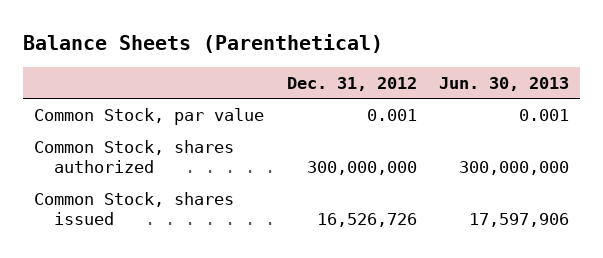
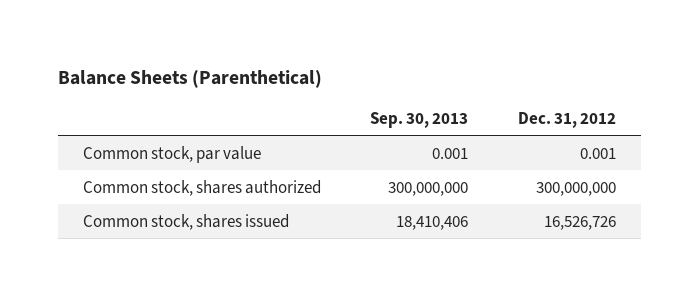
[438,76,569,91] Jun. 30, 2013 -> none
none -> [370,111,469,128] Sep. 30, 2013
[34,108,265,126] Common Stock, par value -> [82,145,261,163] Common stock, par value
[34,140,235,174] Common Stock, shares authorized -> [82,179,321,196] Common stock, shares authorized
[34,192,235,226] Common Stock, shares issued -> [82,213,289,230] Common stock, shares issued

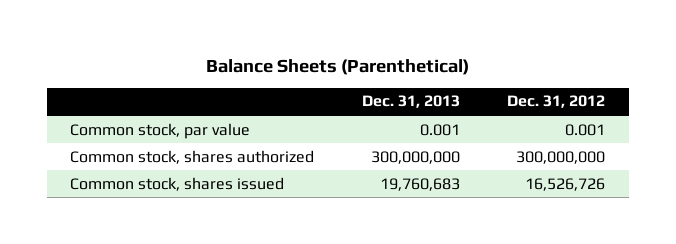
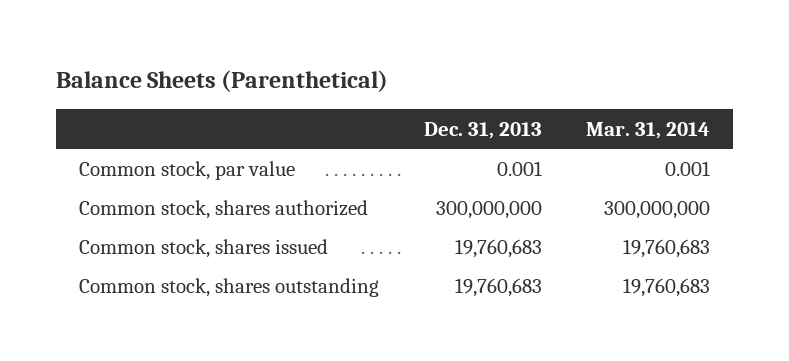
[507,95,606,109] Dec. 31, 2012 -> none
none -> [586,121,711,139] Mar. 31, 2014
none -> [78,277,379,297] Common stock, shares outstanding

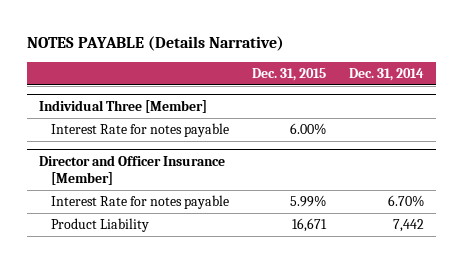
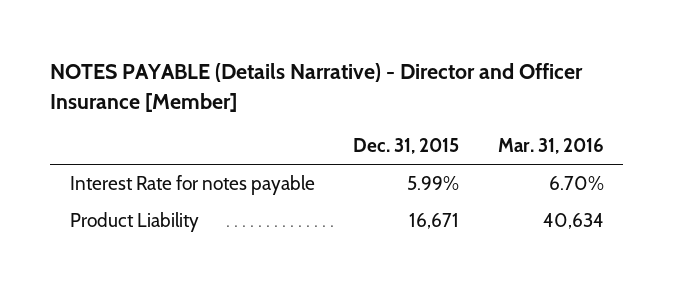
[27,36,285,52] NOTES PAYABLE (Details Narrative) -> [50,63,584,112] NOTES PAYABLE (Details Narrative) - Director and Officer Insurance [Member]
[349,67,425,81] Dec. 31, 2014 -> none
none -> [497,138,604,155] Mar. 31, 2016
[38,99,207,113] Individual Three [Member] -> none
[51,123,230,138] Interest Rate for notes payable -> none
[38,154,225,185] Director and Officer Insurance [Member] -> none

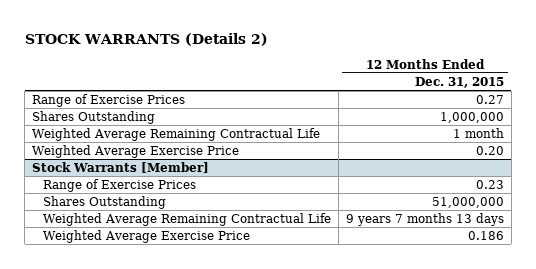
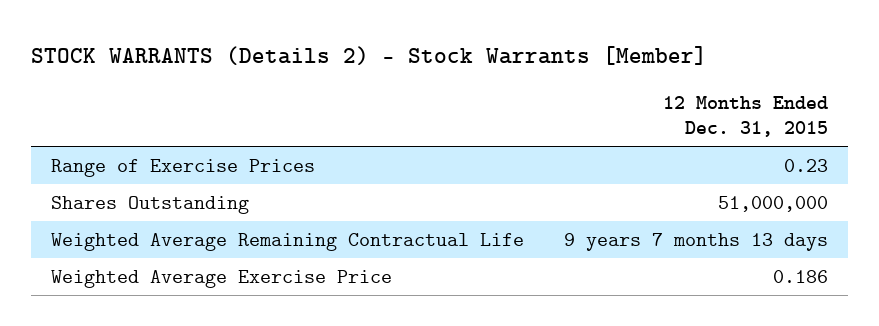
[24,32,268,46] STOCK WARRANTS (Details 2) -> [30,46,707,66] STOCK WARRANTS (Details 2) - Stock Warrants [Member]
[32,94,186,108] Range of Exercise Prices -> none
[32,111,156,125] Shares Outstanding -> none
[32,128,321,142] Weighted Average Remaining Contractual Life -> none
[32,145,240,159] Weighted Average Exercise Price -> none
[32,162,210,174] Stock Warrants [Member] -> none

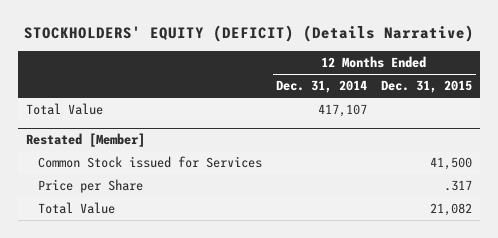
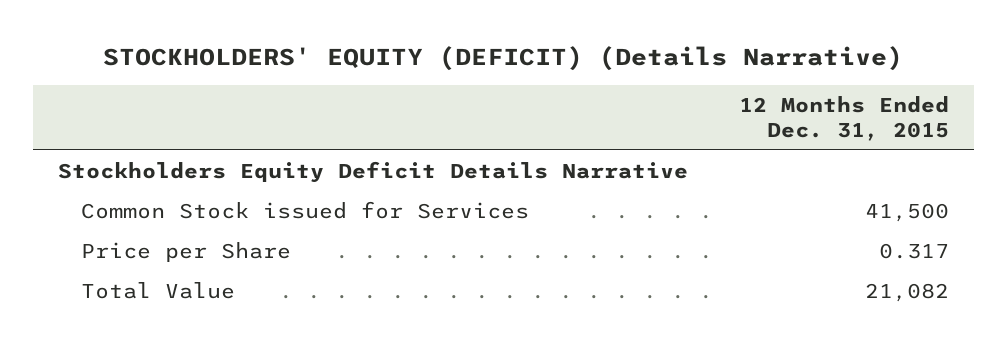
[276,80,368,94] Dec. 31, 2014 -> none
[25,102,103,115] Total Value -> none
[25,133,145,148] Restated [Member] -> none
none -> [58,161,689,184] Stockholders Equity Deficit Details Narrative
[444,179,473,191] .317 -> [878,243,949,260] 0.317

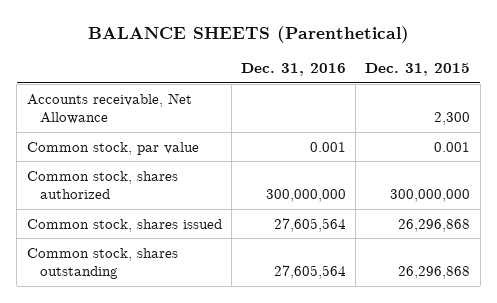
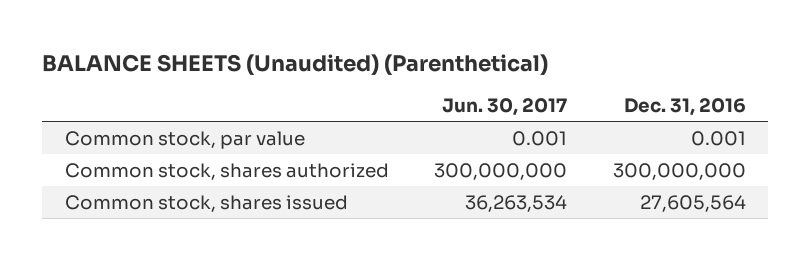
[87,26,409,44] BALANCE SHEETS (Parenthetical) -> [42,53,549,75] BALANCE SHEETS (Unaudited) (Parenthetical)
[365,62,471,76] Dec. 31, 2015 -> none
none -> [442,98,568,117] Jun. 30, 2017
[26,92,192,124] Accounts receivable, Net Allowance -> none
[26,247,178,279] Common stock, shares outstanding -> none

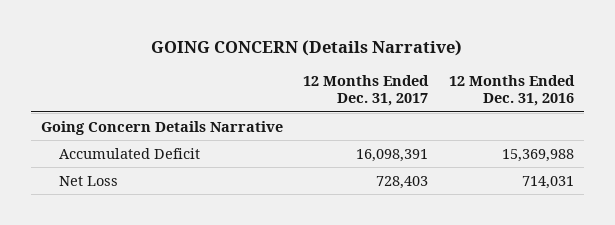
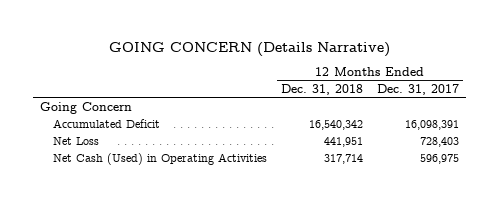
[448,75,575,107] 12 Months Ended Dec. 31, 2016 -> none
none -> [280,83,363,95] Dec. 31, 2018
[40,120,283,135] Going Concern Details Narrative -> [40,101,133,114] Going Concern
none -> [52,152,267,165] Net Cash (Used) in Operating Activities

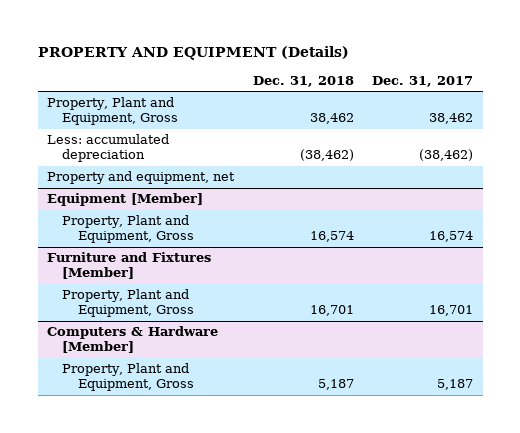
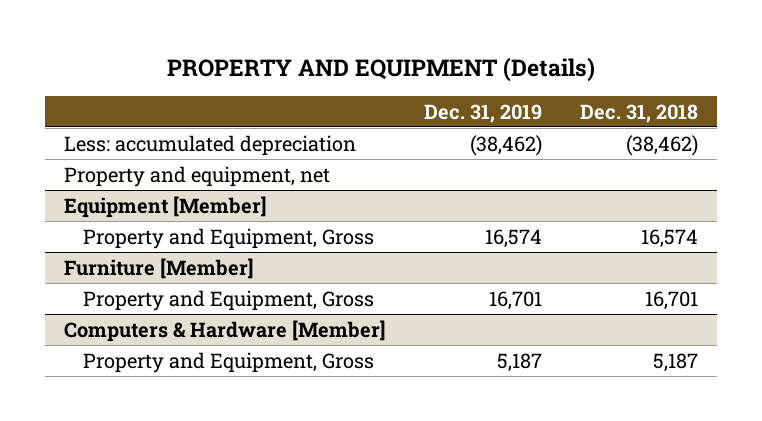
[372,75,474,87] Dec. 31, 2017 -> none
none -> [423,103,542,123] Dec. 31, 2019
[47,97,179,126] Property, Plant and Equipment, Gross -> none
[62,215,194,244] Property, Plant and Equipment, Gross -> [83,227,375,249] Property and Equipment, Gross
[47,252,212,280] Furniture and Fixtures [Member] -> [63,257,254,279] Furniture [Member]
[62,289,194,318] Property, Plant and Equipment, Gross -> [83,289,375,311] Property and Equipment, Gross
[62,363,194,392] Property, Plant and Equipment, Gross -> [83,351,375,373] Property and Equipment, Gross

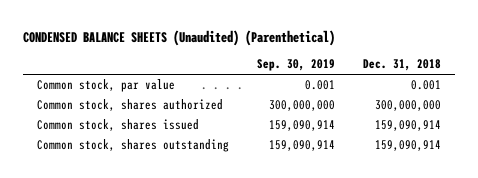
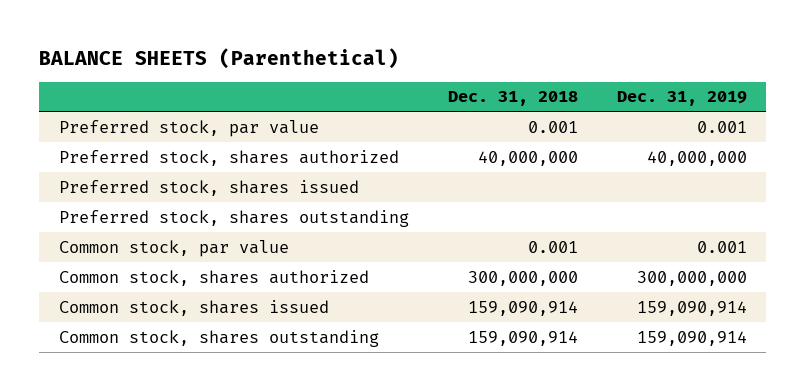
[22,29,335,46] CONDENSED BALANCE SHEETS (Unaudited) (Parenthetical) -> [38,47,399,69] BALANCE SHEETS (Parenthetical)
[257,59,336,72] Sep. 30, 2019 -> none
none -> [616,91,747,107] Dec. 31, 2019
none -> [58,119,319,137] Preferred stock, par value
none -> [58,149,399,166] Preferred stock, shares authorized
none -> [58,179,359,196] Preferred stock, shares issued
none -> [58,209,409,227] Preferred stock, shares outstanding

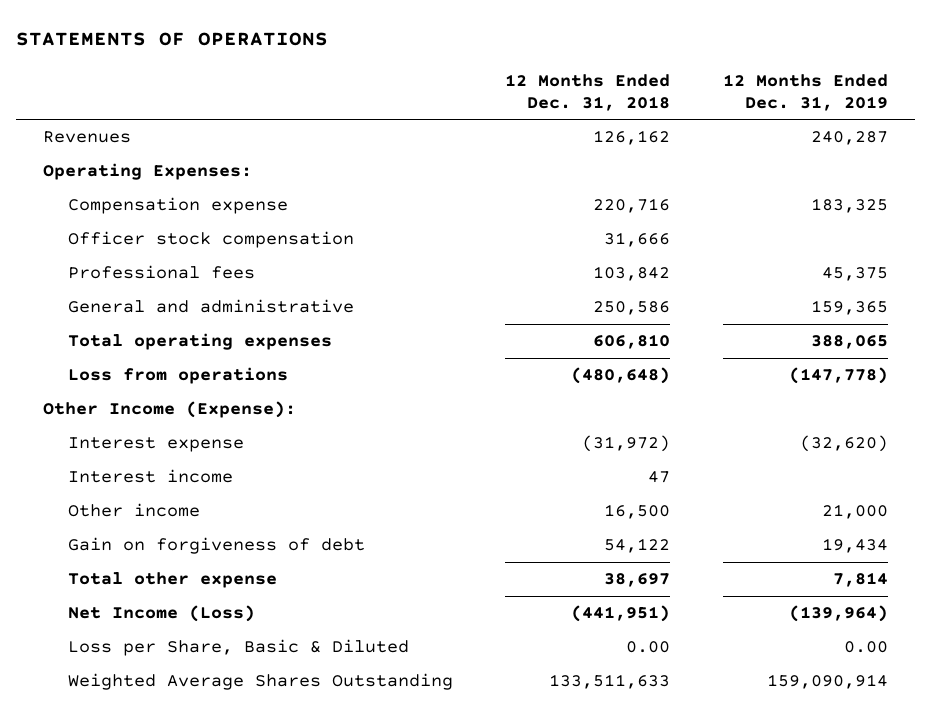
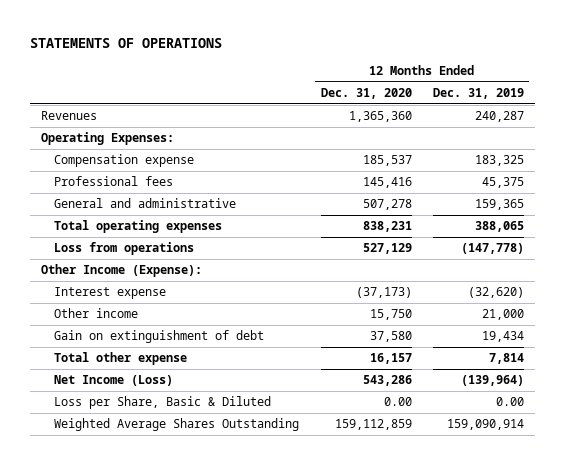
[505,73,671,111] 12 Months Ended Dec. 31, 2018 -> none
none -> [320,88,412,100] Dec. 31, 2020
[67,231,354,249] Officer stock compensation -> none
[67,469,233,484] Interest income -> none
[67,537,365,555] Gain on forgiveness of debt -> [54,330,265,344] Gain on extinguishment of debt

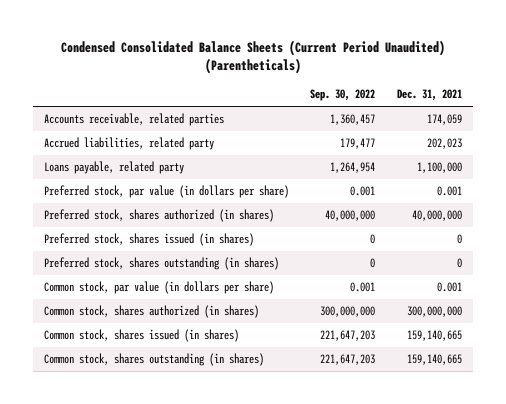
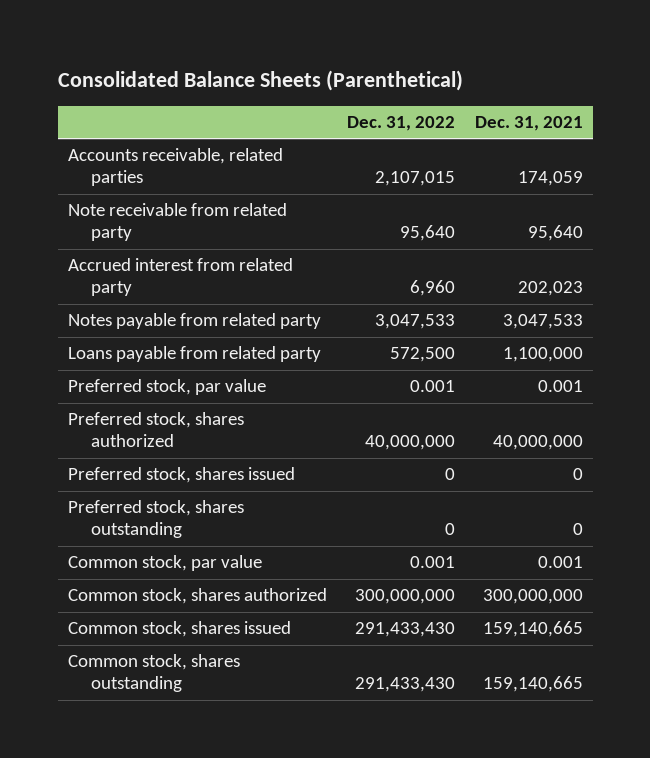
[60,39,445,75] Condensed Consolidated Balance Sheets (Current Period Unaudited) (Parentheticals) -> [57,69,463,91] Consolidated Balance Sheets (Parenthetical)
[310,89,376,102] Sep. 30, 2022 -> none
none -> [346,116,455,132] Dec. 31, 2022
none -> [67,203,287,242] Note receivable from related party
[44,137,215,151] Accrued liabilities, related party -> [67,258,293,297] Accrued interest from related party
none -> [67,313,321,330] Notes payable from related party
[44,161,185,175] Loans payable, related party -> [67,346,321,363] Loans payable from related party
[44,185,290,199] Preferred stock, par value (in dollars per share) -> [67,379,266,396] Preferred stock, par value
[44,209,275,223] Preferred stock, shares authorized (in shares) -> [67,412,244,448] Preferred stock, shares authorized
[44,233,255,247] Preferred stock, shares issued (in shares) -> [67,467,295,484] Preferred stock, shares issued
[44,257,280,271] Preferred stock, shares outstanding (in shares) -> [67,500,244,539] Preferred stock, shares outstanding
[44,281,275,295] Common stock, par value (in dollars per share) -> [67,555,262,572] Common stock, par value
[44,305,260,319] Common stock, shares authorized (in shares) -> [67,588,327,605] Common stock, shares authorized
[44,329,240,343] Common stock, shares issued (in shares) -> [67,621,291,638] Common stock, shares issued
[44,353,265,367] Common stock, shares outstanding (in shares) -> [67,654,240,693] Common stock, shares outstanding

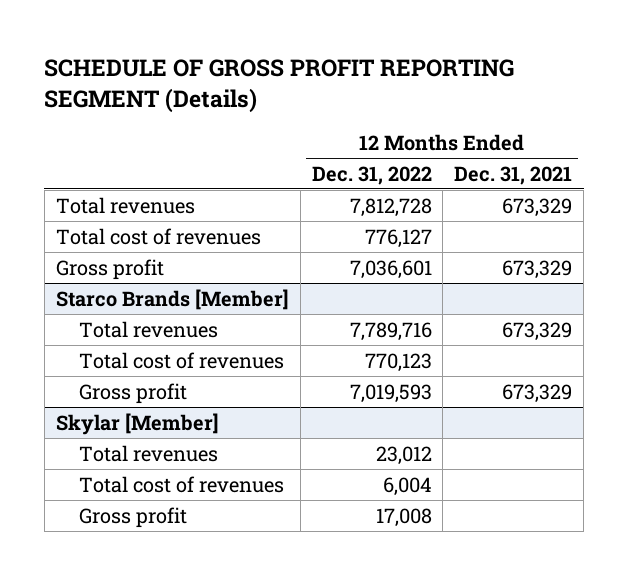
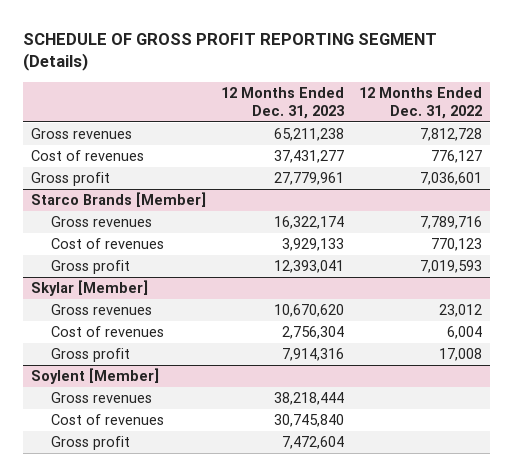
[454,165,573,185] Dec. 31, 2021 -> none
none -> [220,87,344,119] 12 Months Ended Dec. 31, 2023
[55,196,195,214] Total revenues -> [30,128,132,140] Gross revenues
[55,227,261,245] Total cost of revenues -> [30,150,144,162] Cost of revenues
[79,320,219,338] Total revenues -> [51,216,153,228] Gross revenues
[79,351,285,369] Total cost of revenues -> [51,238,165,250] Cost of revenues
[79,444,219,462] Total revenues -> [51,304,153,316] Gross revenues
[79,475,285,493] Total cost of revenues -> [51,326,165,338] Cost of revenues
none -> [30,368,159,385] Soylent [Member]
none -> [51,392,153,404] Gross revenues
none -> [51,414,165,426] Cost of revenues
none -> [51,436,131,451] Gross profit

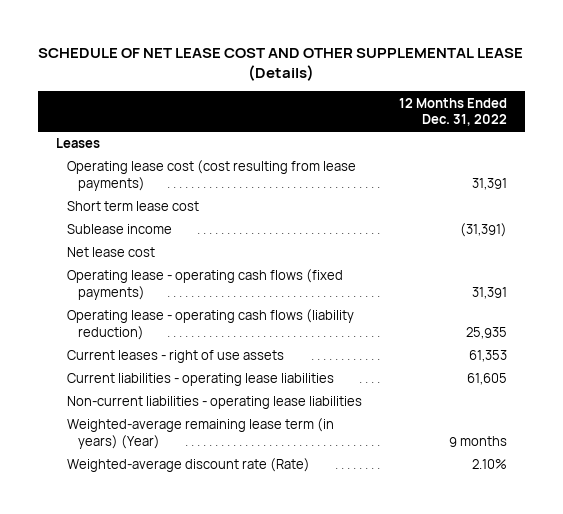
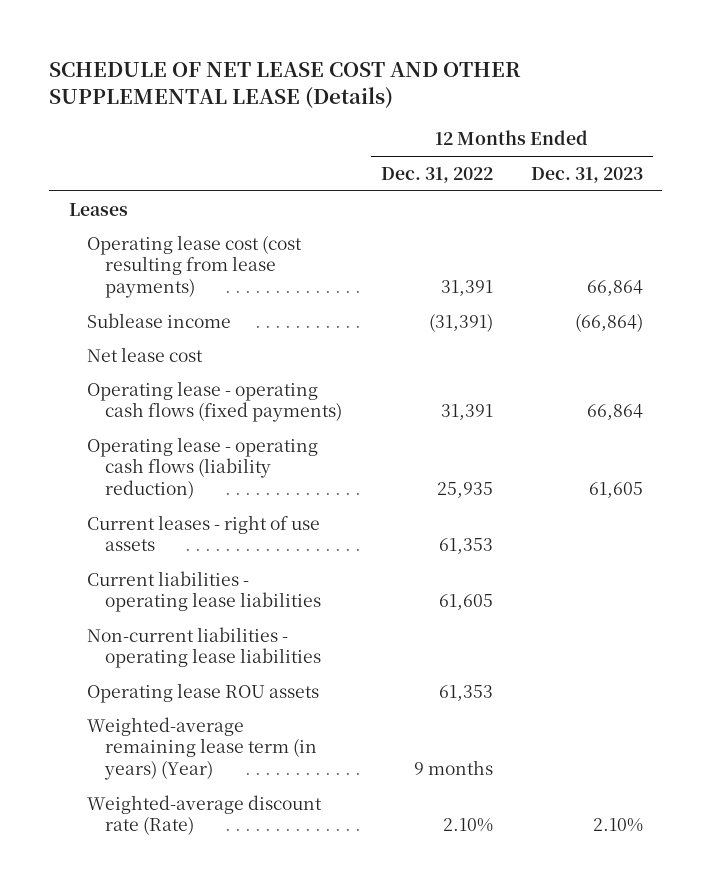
none -> [531,166,644,183] Dec. 31, 2023
[67,201,200,212] Short term lease cost -> none
none -> [86,682,319,703] Operating lease ROU assets

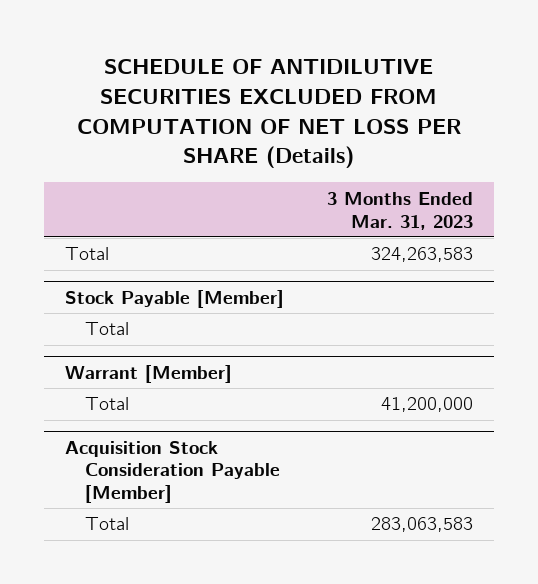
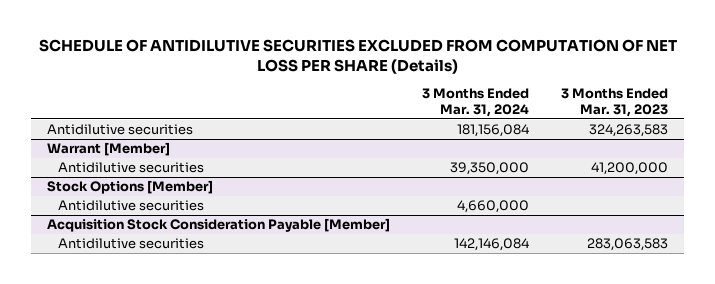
none -> [422,88,530,118] 3 Months Ended Mar. 31, 2024
[65,289,285,308] Stock Payable [Member] -> none
[84,322,129,336] Total -> none
[65,247,110,261] Total -> [47,124,194,136] Antidilutive securities
[84,397,129,411] Total -> [57,162,204,174] Antidilutive securities
none -> [47,180,214,195] Stock Options [Member]
none -> [57,200,204,212] Antidilutive securities
[84,517,129,531] Total -> [57,238,204,250] Antidilutive securities

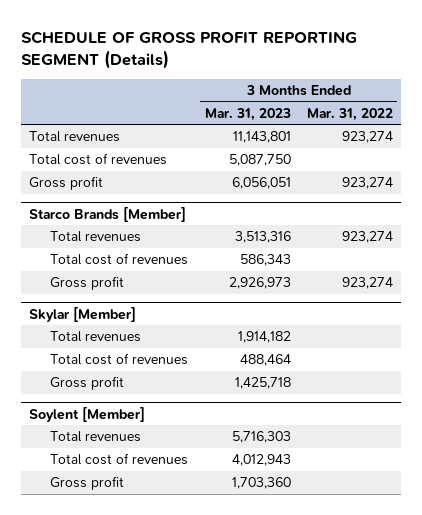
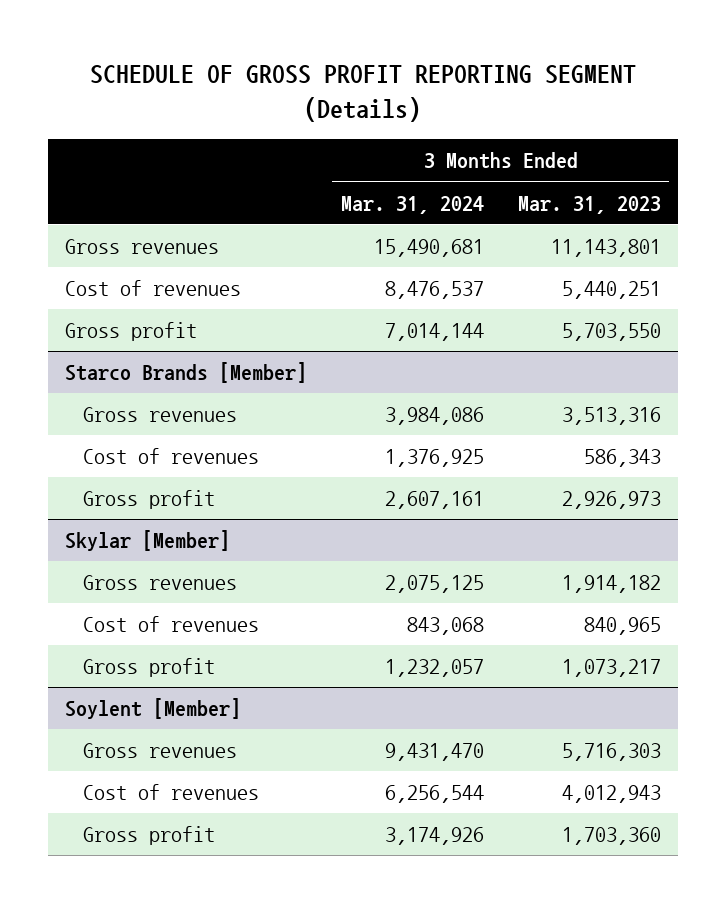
[307,107,394,121] Mar. 31, 2022 -> none
none -> [340,195,484,214] Mar. 31, 2024
[29,131,121,143] Total revenues -> [65,239,220,255] Gross revenues
[29,153,168,166] Total cost of revenues -> [65,280,242,297] Cost of revenues
[228,154,291,167] 5,087,750 -> [561,281,661,300] 5,440,251
[231,177,291,190] 6,056,051 -> [561,323,661,342] 5,703,550
[50,231,142,243] Total revenues -> [82,407,237,423] Gross revenues
[50,253,189,266] Total cost of revenues -> [82,448,259,465] Cost of revenues
[50,331,142,343] Total revenues -> [82,575,237,591] Gross revenues
[50,353,189,366] Total cost of revenues -> [82,616,259,633] Cost of revenues
[239,354,291,367] 488,464 -> [583,617,661,636] 840,965
[234,377,291,390] 1,425,718 -> [561,659,661,678] 1,073,217
[50,431,142,443] Total revenues -> [82,743,237,759] Gross revenues
[50,453,189,466] Total cost of revenues -> [82,784,259,801] Cost of revenues

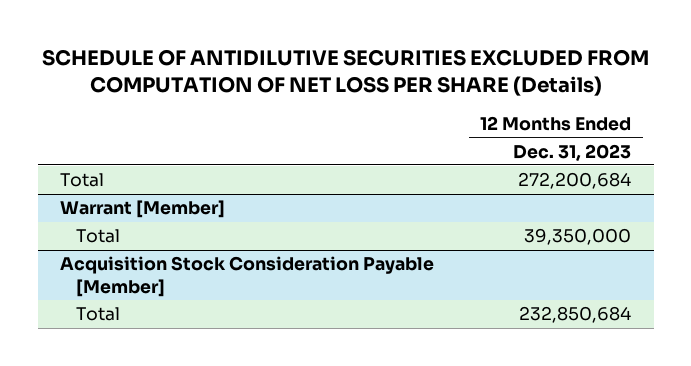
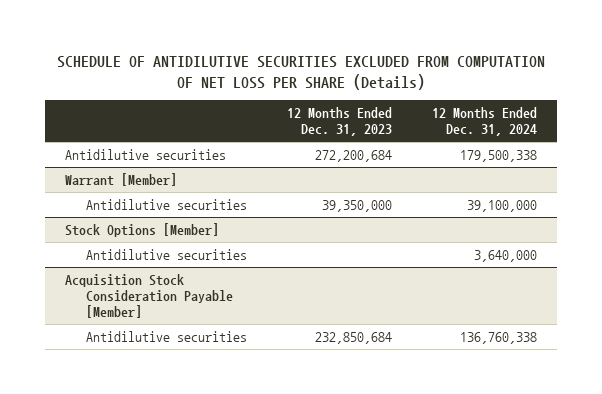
none -> [431,107,537,137] 12 Months Ended Dec. 31, 2024
[60,173,105,188] Total -> [65,148,227,160] Antidilutive securities
[76,229,121,244] Total -> [85,198,247,210] Antidilutive securities
none -> [65,222,220,237] Stock Options [Member]
none -> [85,248,247,260] Antidilutive securities
[76,307,121,322] Total -> [85,330,247,342] Antidilutive securities

